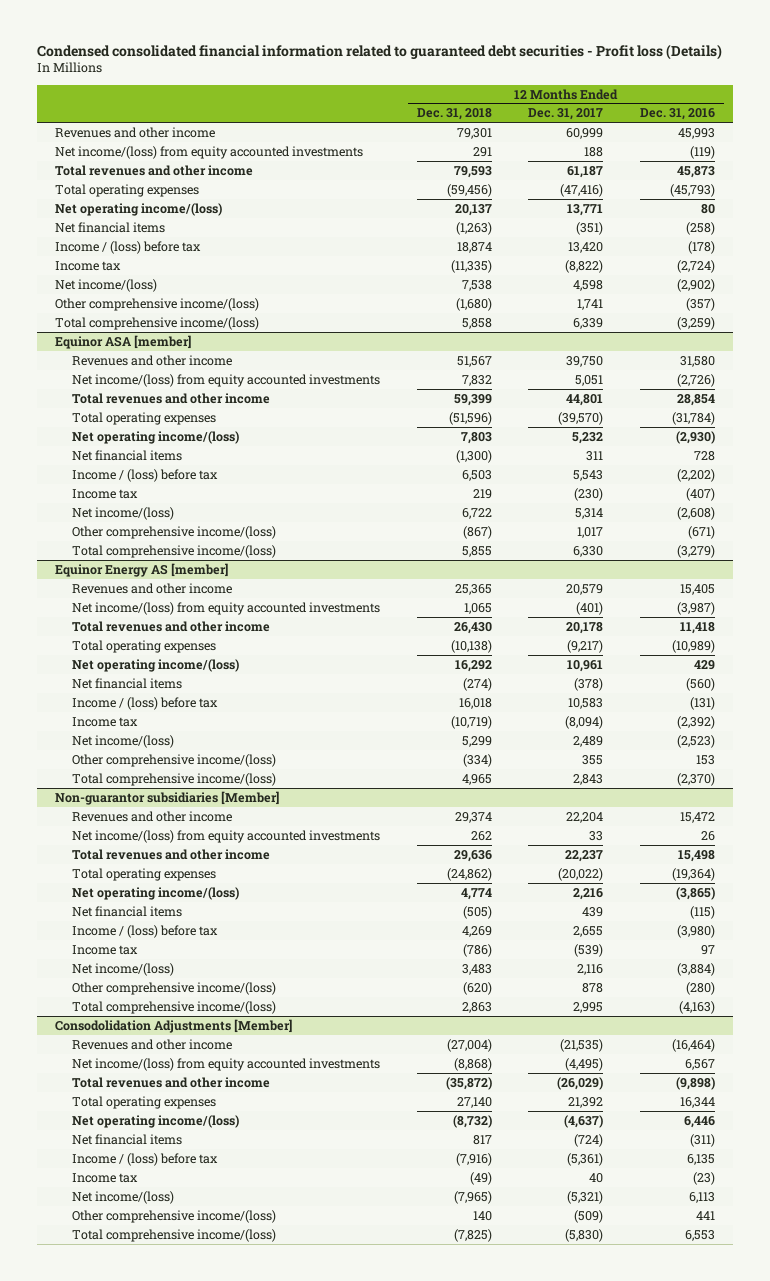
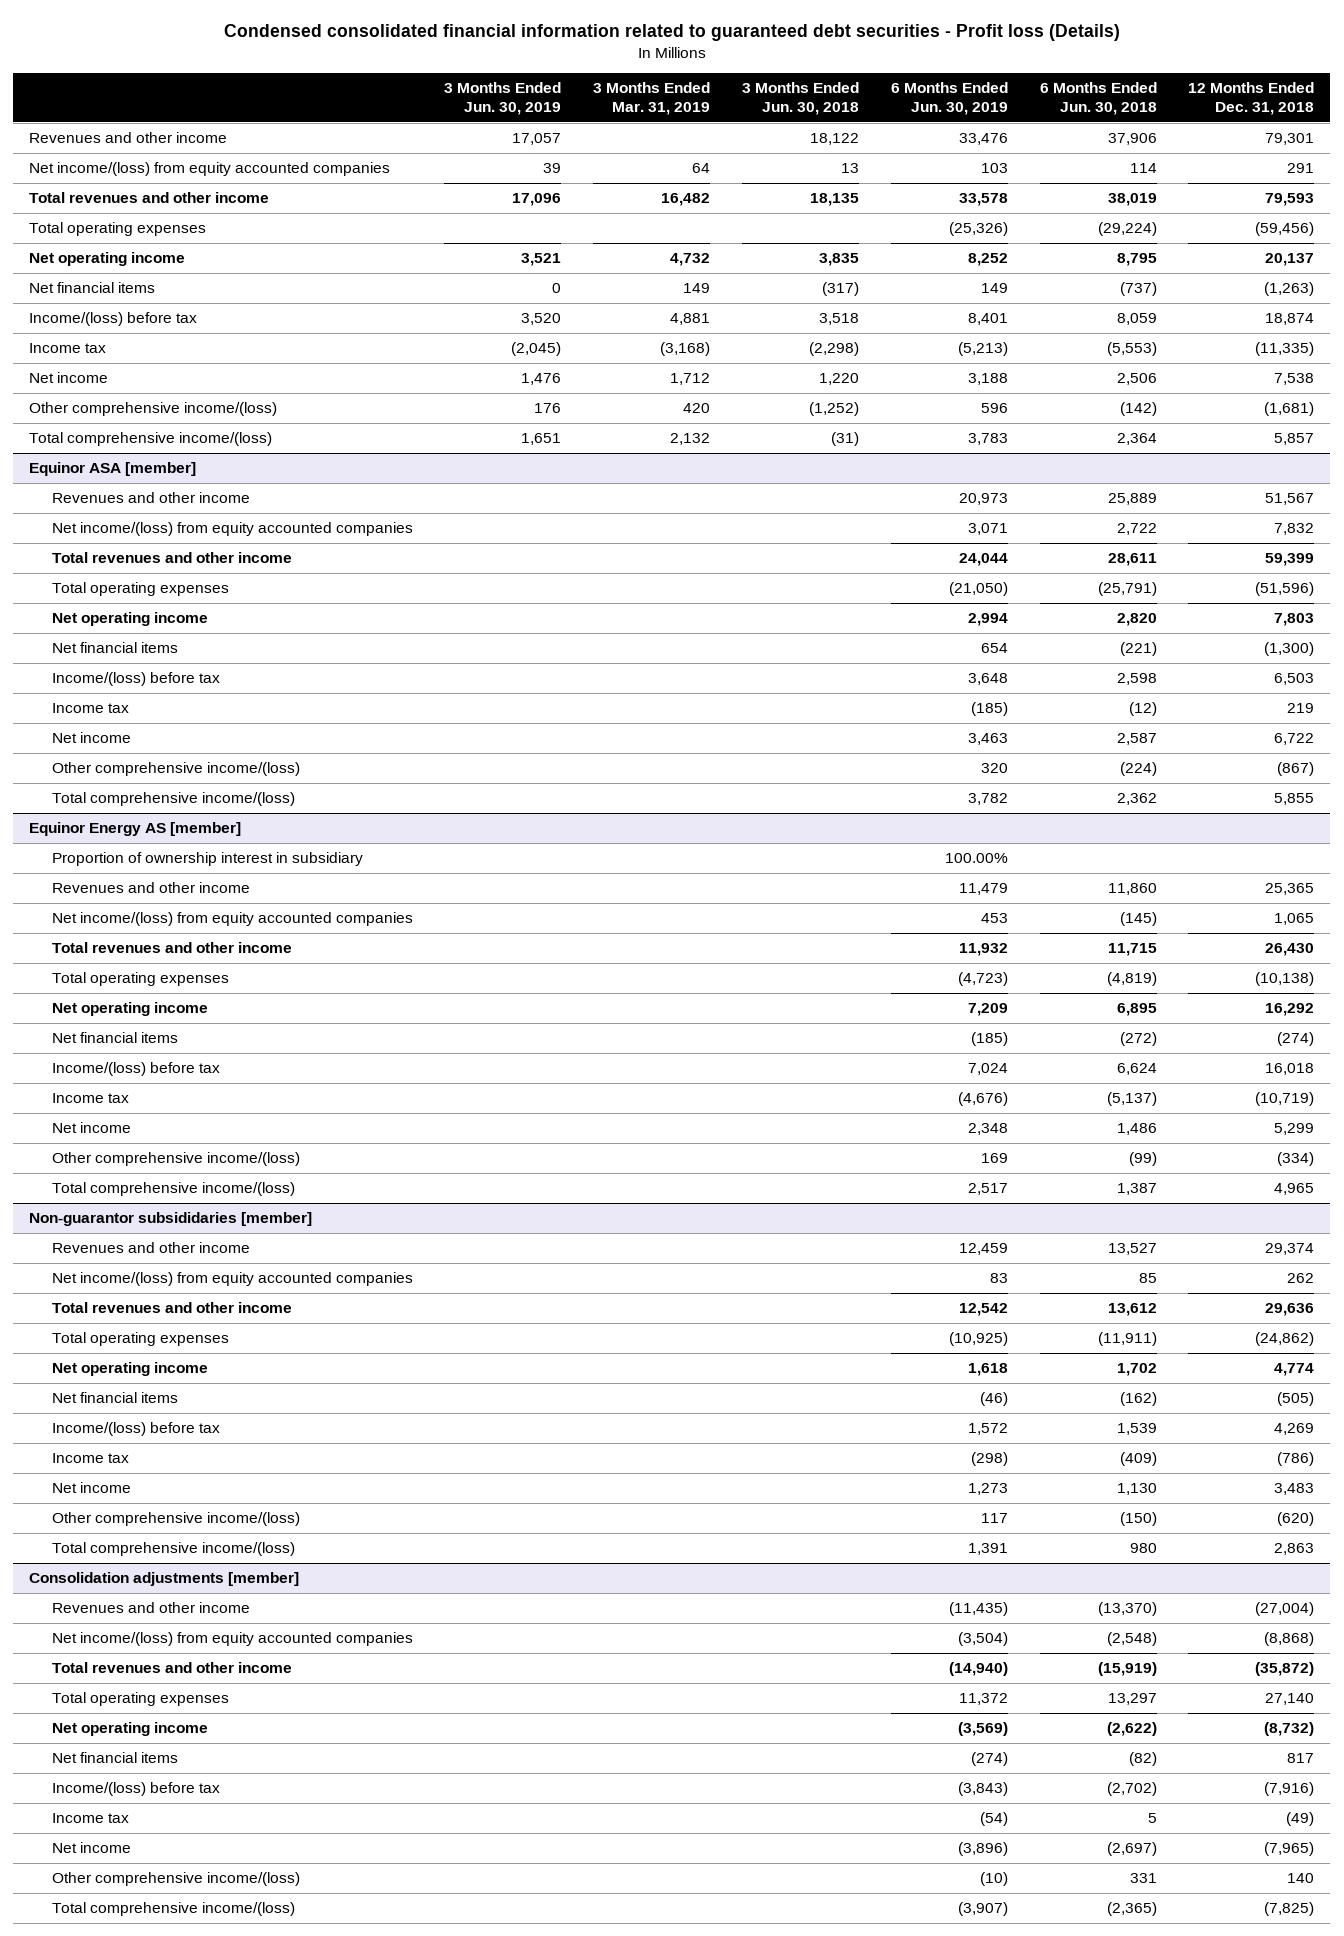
[528,108,604,121] Dec. 31, 2017 -> none
[639,108,715,121] Dec. 31, 2016 -> none
none -> [444,82,562,115] 3 Months Ended Jun. 30, 2019
none -> [593,82,711,115] 3 Months Ended Mar. 31, 2019
none -> [742,82,860,115] 3 Months Ended Jun. 30, 2018
none -> [890,82,1008,115] 6 Months Ended Jun. 30, 2019
none -> [1039,82,1157,115] 6 Months Ended Jun. 30, 2018
[55,145,364,159] Net income/(loss) from equity accounted investments -> [29,162,391,177] Net income/(loss) from equity accounted companies
[55,202,223,216] Net operating income/(loss) -> [29,252,186,267] Net operating income
[55,240,202,254] Income / (loss) before tax -> [29,312,198,327] Income/(loss) before tax
[55,278,158,292] Net income/(loss) -> [29,372,109,384] Net income
[455,297,492,311] (1,680) -> [1264,402,1315,417] (1,681)
[461,317,492,329] 5,858 -> [1274,433,1315,446] 5,857
[72,373,381,387] Net income/(loss) from equity accounted investments -> [51,522,413,537] Net income/(loss) from equity accounted companies
[72,430,240,444] Net operating income/(loss) -> [51,612,208,627] Net operating income
[72,468,219,482] Income / (loss) before tax -> [51,672,220,687] Income/(loss) before tax
[72,506,175,520] Net income/(loss) -> [51,732,131,744] Net income
none -> [51,852,363,867] Proportion of ownership interest in subsidiary
[72,601,381,615] Net income/(loss) from equity accounted investments -> [51,912,413,927] Net income/(loss) from equity accounted companies
[72,658,240,672] Net operating income/(loss) -> [51,1002,208,1017] Net operating income
[72,696,219,710] Income / (loss) before tax -> [51,1062,220,1077] Income/(loss) before tax
[72,734,175,748] Net income/(loss) -> [51,1122,131,1134] Net income
[55,790,280,805] Non-guarantor subsidiaries [Member] -> [29,1212,313,1227] Non-guarantor subsididaries [member]
[72,829,381,843] Net income/(loss) from equity accounted investments -> [51,1272,413,1287] Net income/(loss) from equity accounted companies
[72,886,240,900] Net operating income/(loss) -> [51,1362,208,1377] Net operating income
[72,924,219,938] Income / (loss) before tax -> [51,1422,220,1437] Income/(loss) before tax
[72,962,175,976] Net income/(loss) -> [51,1482,131,1494] Net income
[55,1018,293,1033] Consodolidation Adjustments [Member] -> [29,1572,300,1587] Consolidation adjustments [member]
[72,1057,381,1071] Net income/(loss) from equity accounted investments -> [51,1632,413,1647] Net income/(loss) from equity accounted companies
[72,1114,240,1128] Net operating income/(loss) -> [51,1722,208,1737] Net operating income
[72,1152,219,1166] Income / (loss) before tax -> [51,1782,220,1797] Income/(loss) before tax
[72,1190,175,1204] Net income/(loss) -> [51,1842,131,1854] Net income

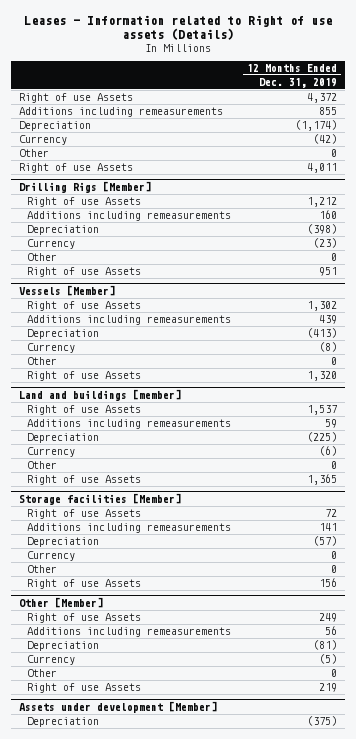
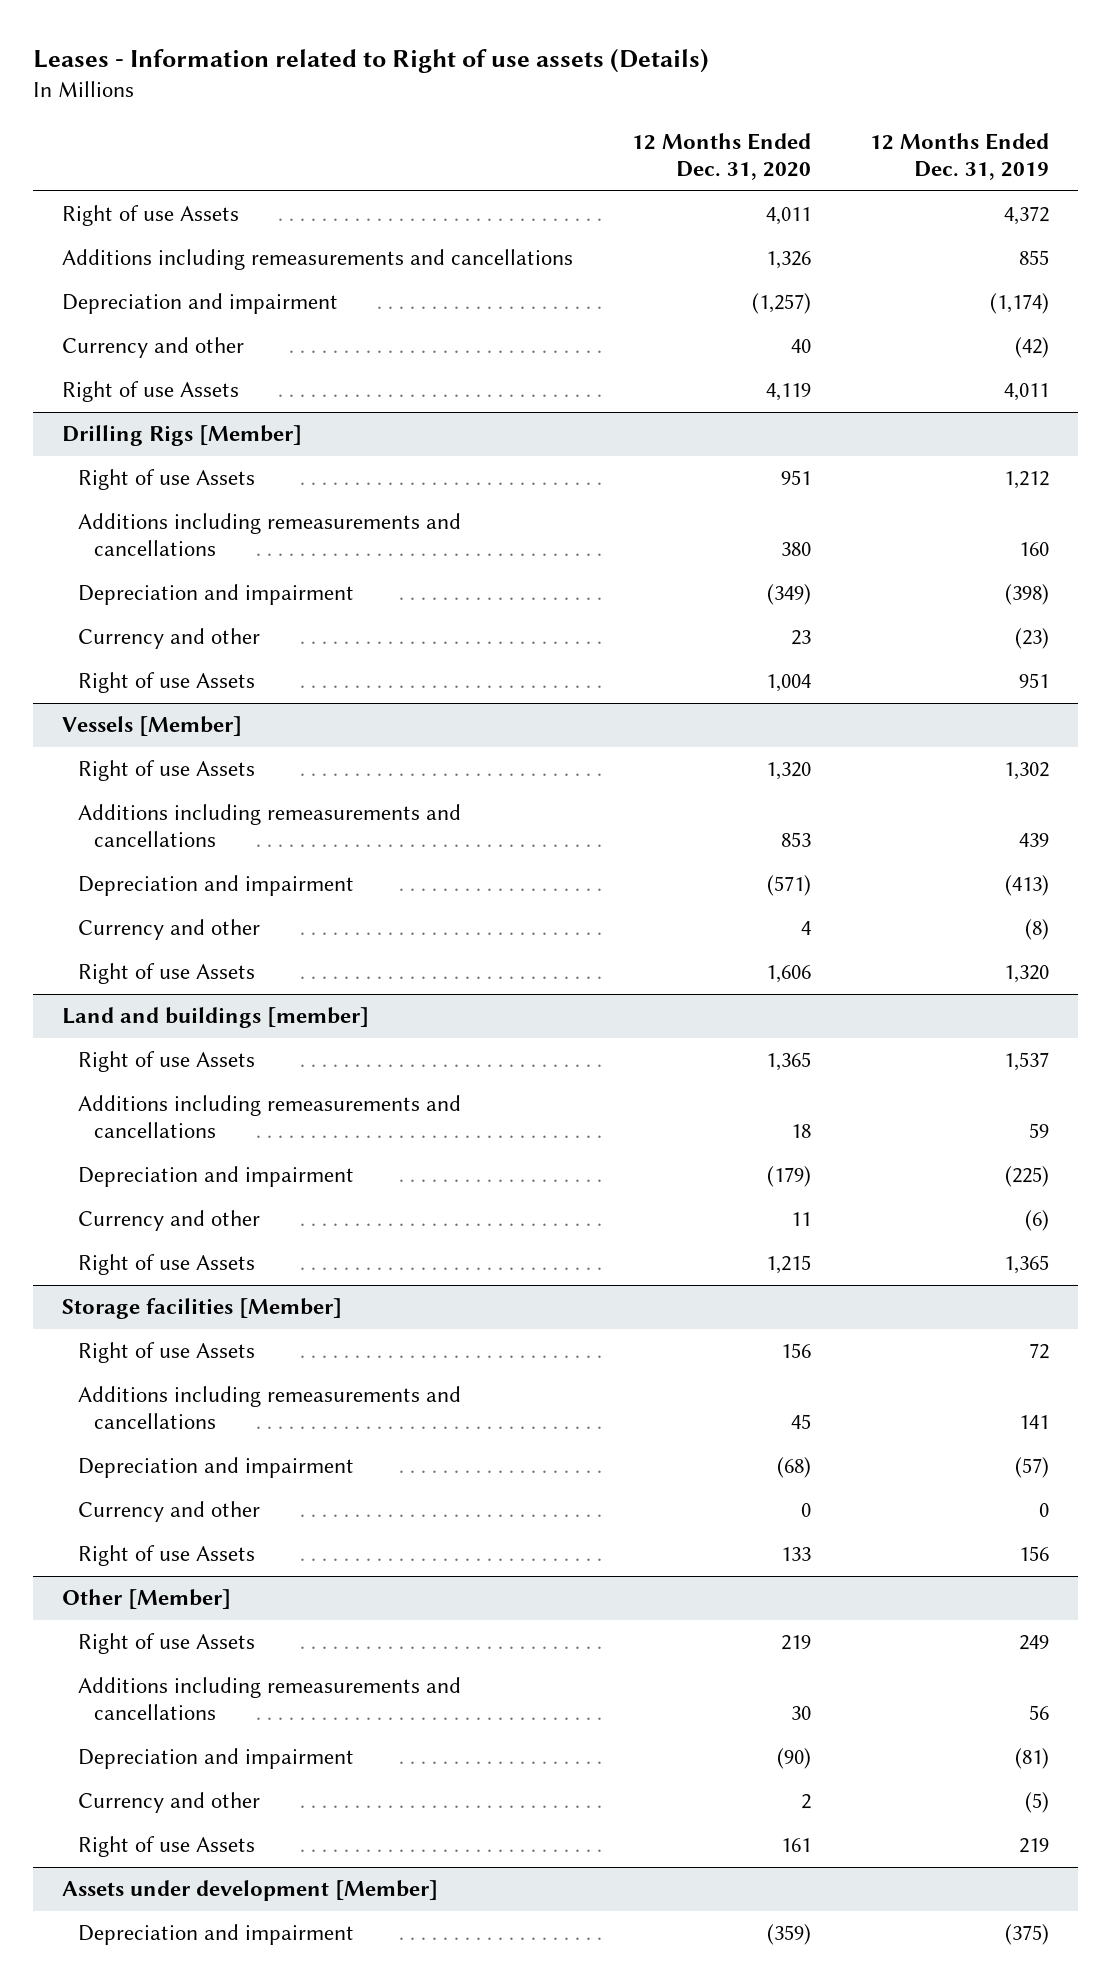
none -> [631,132,811,180] 12 Months Ended Dec. 31, 2020
[19,135,68,146] Currency -> none
[19,149,50,158] Other -> none
[19,107,224,118] Additions including remeasurements -> [61,249,573,271] Additions including remeasurements and cancellations
[19,121,92,132] Depreciation -> [61,293,338,315] Depreciation and impairment
none -> [61,337,244,359] Currency and other
[26,239,75,250] Currency -> none
[26,253,57,262] Other -> none
[26,211,231,222] Additions including remeasurements -> [78,513,462,557] Additions including remeasurements and cancellations
[26,225,99,236] Depreciation -> [78,584,355,606] Depreciation and impairment
none -> [78,628,261,650] Currency and other
[26,343,75,354] Currency -> none
[26,357,57,366] Other -> none
[26,315,231,326] Additions including remeasurements -> [78,804,462,848] Additions including remeasurements and cancellations
[26,329,99,340] Depreciation -> [78,875,355,897] Depreciation and impairment
none -> [78,919,261,941] Currency and other
[26,447,75,458] Currency -> none
[26,461,57,470] Other -> none
[26,419,231,430] Additions including remeasurements -> [78,1095,462,1139] Additions including remeasurements and cancellations
[26,433,99,444] Depreciation -> [78,1166,355,1188] Depreciation and impairment
none -> [78,1210,261,1232] Currency and other
[26,551,75,562] Currency -> none
[26,565,57,574] Other -> none
[26,523,231,534] Additions including remeasurements -> [78,1386,462,1430] Additions including remeasurements and cancellations
[26,537,99,548] Depreciation -> [78,1457,355,1479] Depreciation and impairment
none -> [78,1501,261,1523] Currency and other
[26,655,75,666] Currency -> none
[26,669,57,678] Other -> none
[26,627,231,638] Additions including remeasurements -> [78,1677,462,1721] Additions including remeasurements and cancellations
[26,641,99,652] Depreciation -> [78,1748,355,1770] Depreciation and impairment
none -> [78,1792,261,1814] Currency and other
[26,717,99,728] Depreciation -> [78,1924,355,1946] Depreciation and impairment

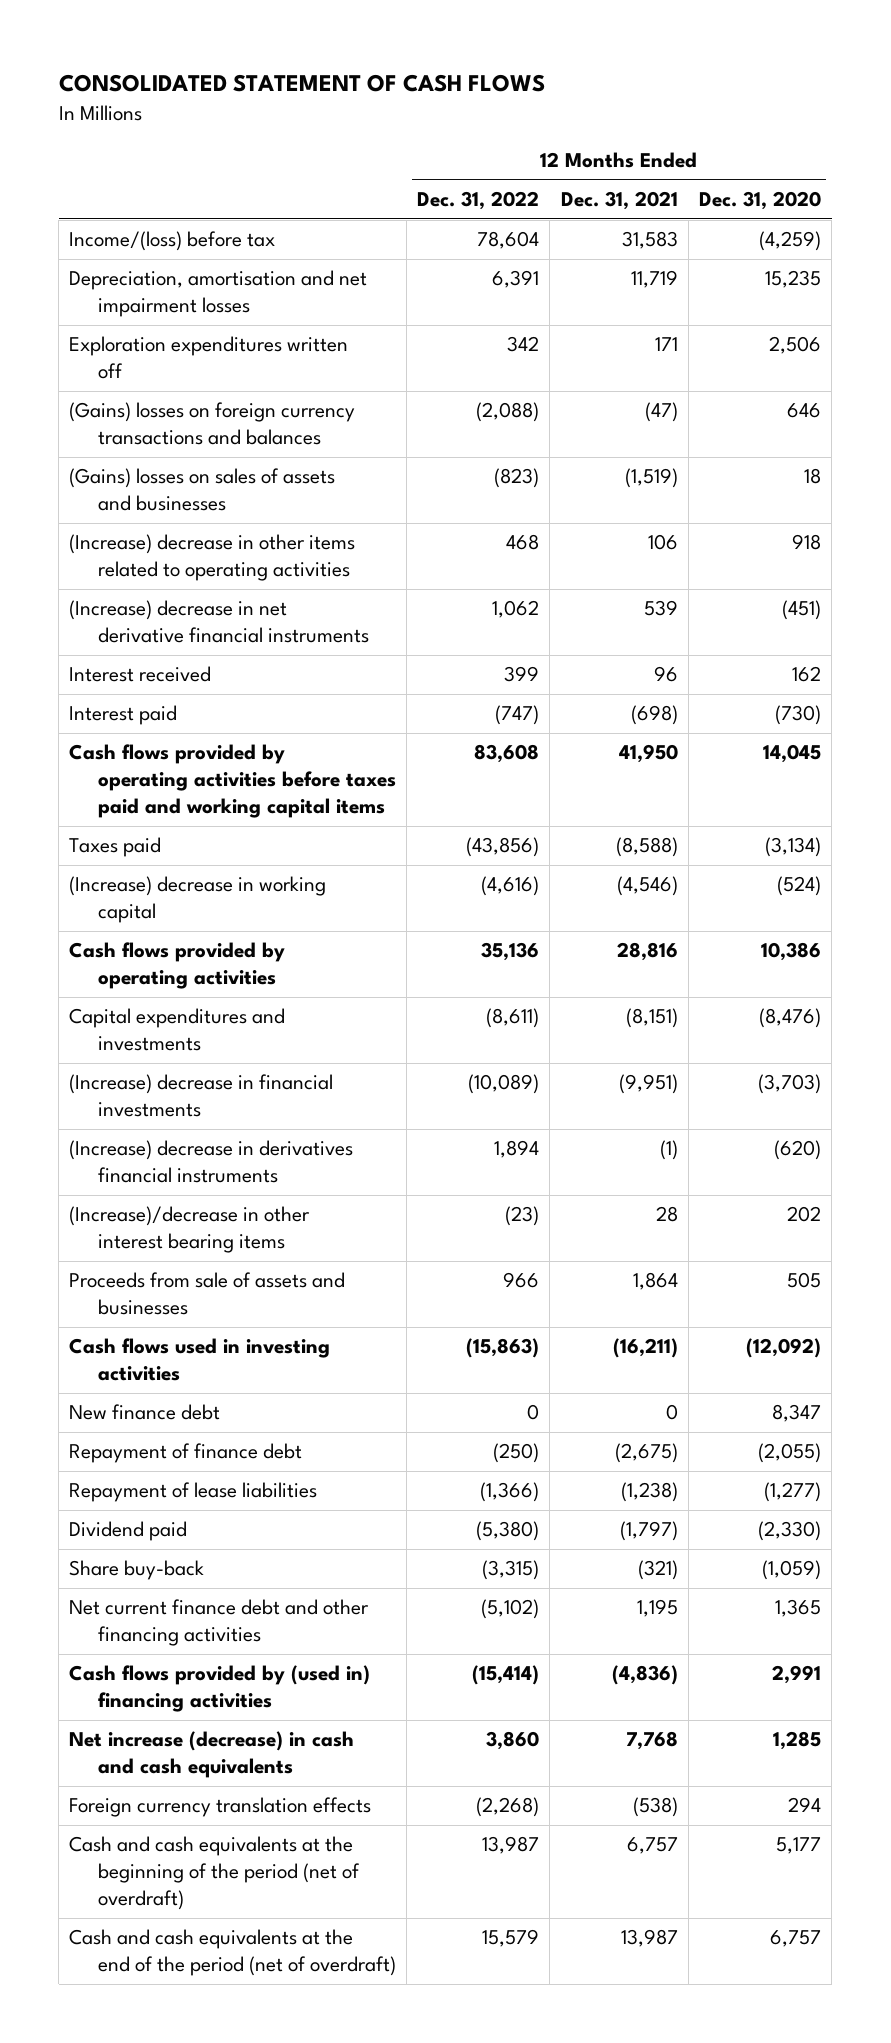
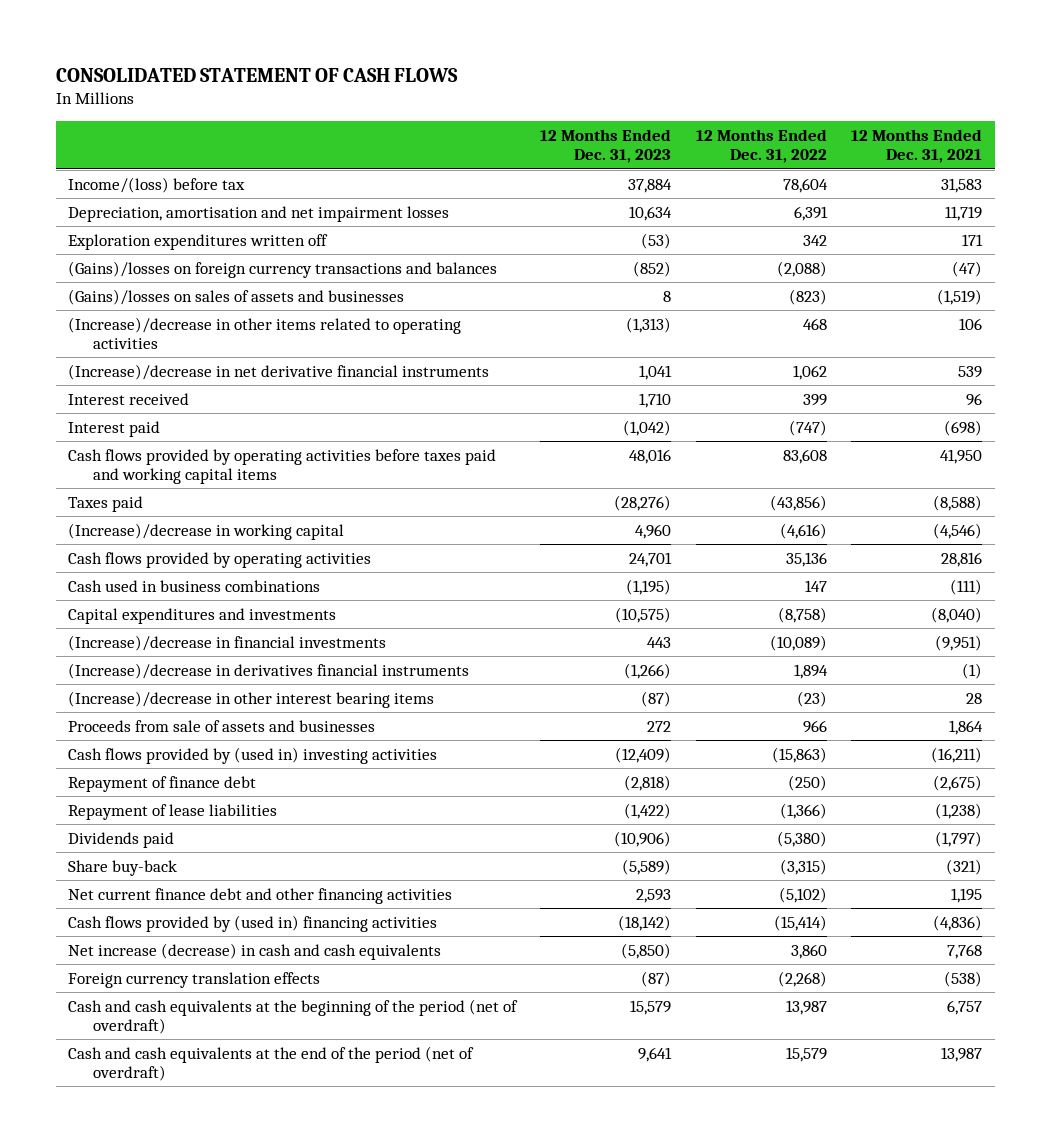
[699,191,822,211] Dec. 31, 2020 -> none
none -> [540,128,672,164] 12 Months Ended Dec. 31, 2023
[69,402,356,446] (Gains) losses on foreign currency transactions and balances -> [67,260,497,278] (Gains)/losses on foreign currency transactions and balances
[69,468,336,512] (Gains) losses on sales of assets and businesses -> [67,288,404,305] (Gains)/losses on sales of assets and businesses
[69,534,356,582] (Increase) decrease in other items related to operating activities -> [67,316,461,350] (Increase)/decrease in other items related to operating activities
[69,600,369,644] (Increase) decrease in net derivative financial instruments -> [67,363,489,380] (Increase)/decrease in net derivative financial instruments
[69,876,327,924] (Increase) decrease in working capital -> [67,522,344,540] (Increase)/decrease in working capital
none -> [67,579,320,592] Cash used in business combinations
[486,1008,540,1029] (8,611) -> [777,606,827,623] (8,758)
[625,1008,678,1029] (8,151) -> [931,606,983,623] (8,040)
[69,1074,334,1118] (Increase) decrease in financial investments -> [67,634,386,651] (Increase)/decrease in financial investments
[69,1140,354,1184] (Increase) decrease in derivatives financial instruments -> [67,662,469,679] (Increase)/decrease in derivatives financial instruments
[69,1404,221,1421] New finance debt -> none
[69,1338,331,1382] Cash flows used in investing activities -> [67,746,437,764] Cash flows provided by (used in) investing activities
[69,1521,188,1542] Dividend paid -> [67,831,174,848] Dividends paid

